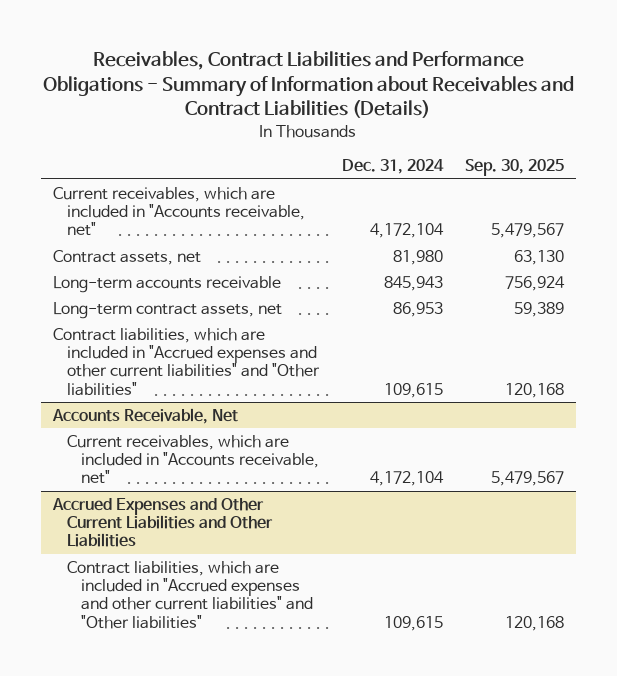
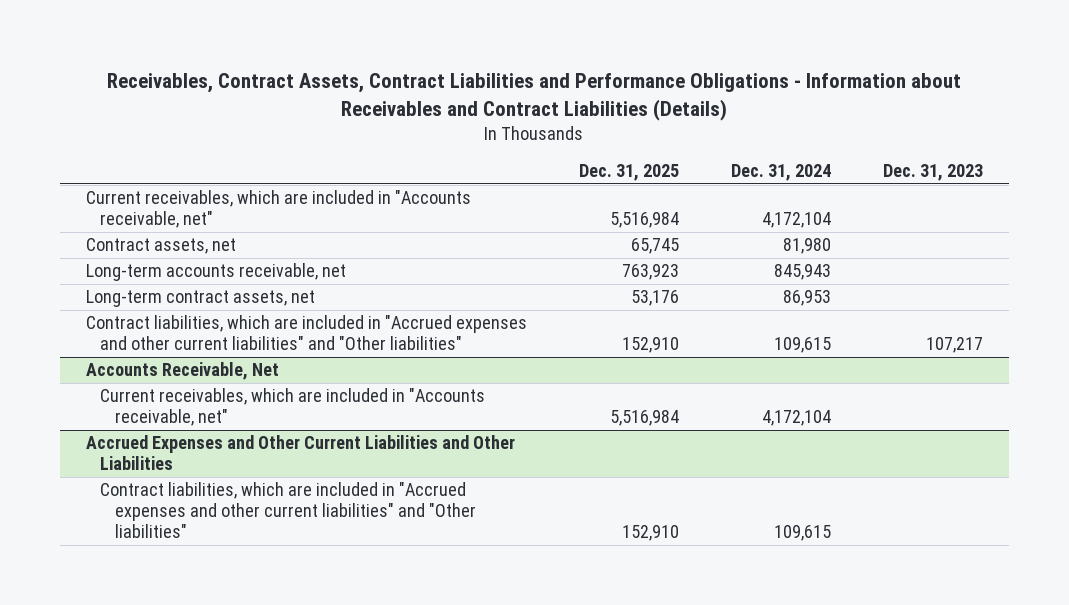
[43,51,575,119] Receivables, Contract Liabilities and Performance Obligations - Summary of Information about Receivables and Contract Liabilities (Details) -> [107,72,962,121] Receivables, Contract Assets, Contract Liabilities and Performance Obligations - Information about Receivables and Contract Liabilities (Details)
[465,159,565,177] Sep. 30, 2025 -> none
none -> [578,164,679,182] Dec. 31, 2025
none -> [882,164,983,182] Dec. 31, 2023
[52,275,281,293] Long-term accounts receivable -> [85,263,346,282] Long-term accounts receivable, net

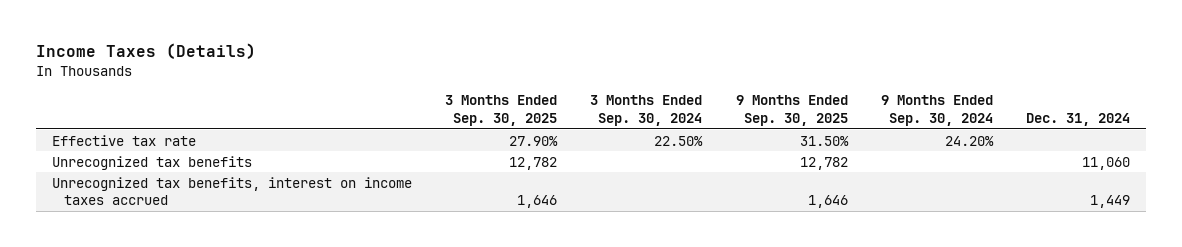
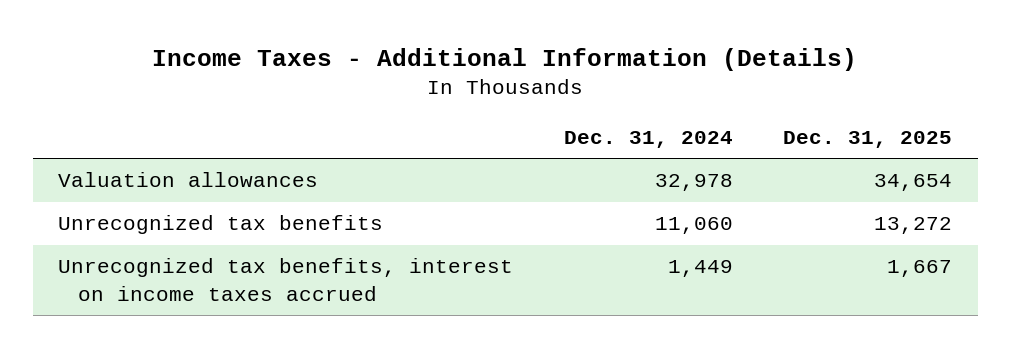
[35,43,256,60] Income Taxes (Details) -> [152,47,858,71] Income Taxes - Additional Information (Details)
[445,95,558,126] 3 Months Ended Sep. 30, 2025 -> none
[590,95,703,126] 3 Months Ended Sep. 30, 2024 -> none
[735,95,848,126] 9 Months Ended Sep. 30, 2025 -> none
[880,95,993,126] 9 Months Ended Sep. 30, 2024 -> none
none -> [783,130,953,148] Dec. 31, 2025
[52,134,197,146] Effective tax rate -> none
none -> [58,172,319,188] Valuation allowances

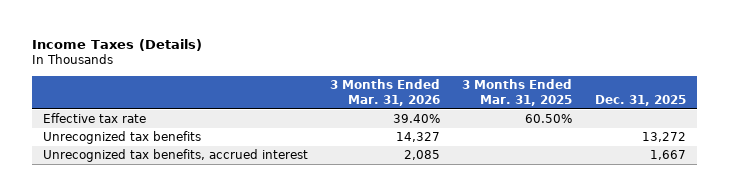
[152,47,858,71] Income Taxes - Additional Information (Details) -> [31,39,202,52] Income Taxes (Details)
[563,130,733,148] Dec. 31, 2024 -> none
none -> [330,78,441,106] 3 Months Ended Mar. 31, 2026
none -> [462,78,573,106] 3 Months Ended Mar. 31, 2025
[58,172,319,188] Valuation allowances -> none
none -> [42,113,146,124] Effective tax rate
[58,258,514,301] Unrecognized tax benefits, interest on income taxes accrued -> [42,149,308,163] Unrecognized tax benefits, accrued interest

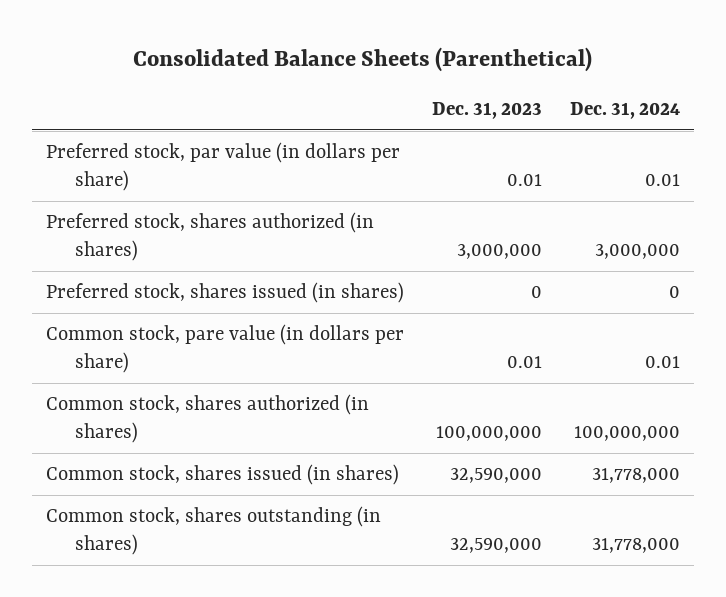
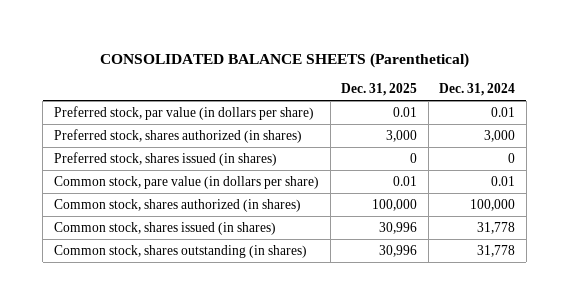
[132,47,592,73] Consolidated Balance Sheets (Parenthetical) -> [99,52,469,68] CONSOLIDATED BALANCE SHEETS (Parenthetical)
[431,102,542,120] Dec. 31, 2023 -> none
none -> [341,83,418,97] Dec. 31, 2025
[594,244,680,260] 3,000,000 -> [484,129,516,142] 3,000
[573,426,680,442] 100,000,000 -> [470,198,516,211] 100,000
[591,468,680,484] 31,778,000 -> [477,221,516,234] 31,778
[591,538,680,554] 31,778,000 -> [477,244,516,257] 31,778

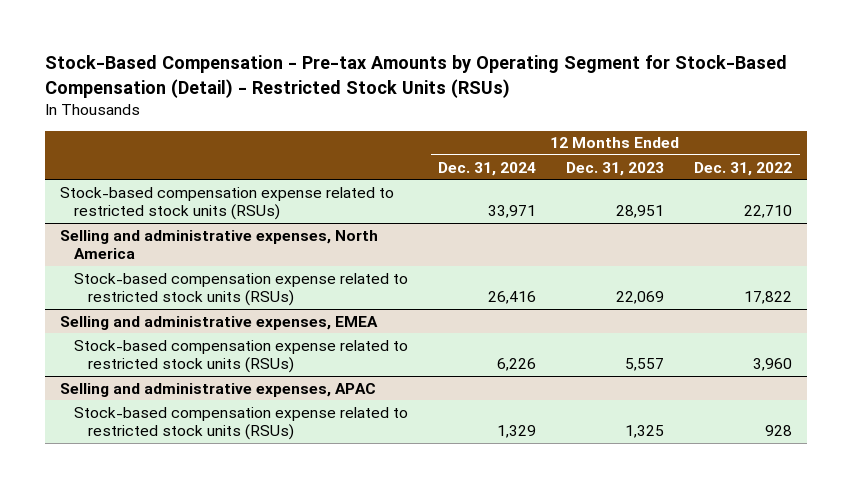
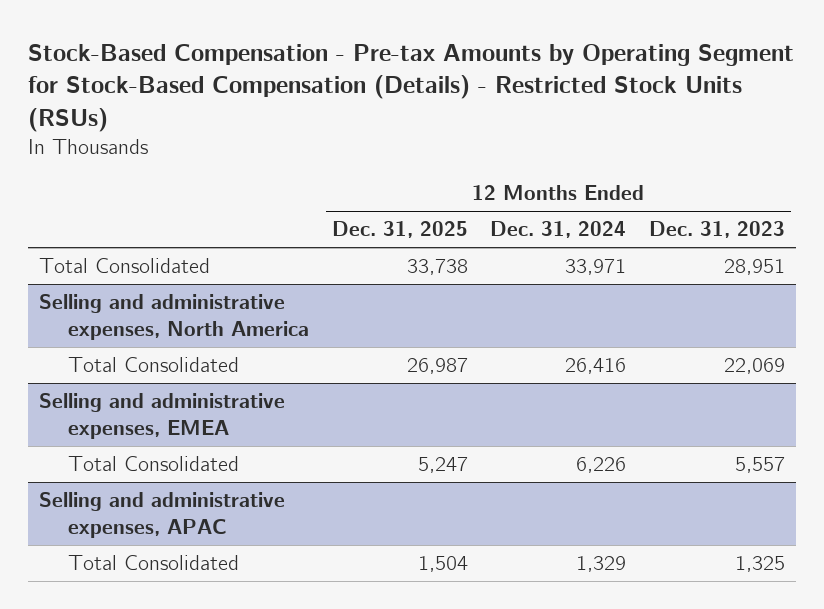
[44,55,787,98] Stock-Based Compensation - Pre-tax Amounts by Operating Segment for Stock-Based Compensation (Detail) - Restricted Stock Units (RSUs) -> [28,43,795,132] Stock-Based Compensation - Pre-tax Amounts by Operating Segment for Stock-Based Compensation (Details) - Restricted Stock Units (RSUs)
[694,161,793,176] Dec. 31, 2022 -> none
none -> [331,221,468,239] Dec. 31, 2025
[59,186,394,221] Stock-based compensation expense related to restricted stock units (RSUs) -> [39,258,211,274] Total Consolidated
[74,272,409,307] Stock-based compensation expense related to restricted stock units (RSUs) -> [68,357,240,373] Total Consolidated
[74,339,409,374] Stock-based compensation expense related to restricted stock units (RSUs) -> [68,456,240,472] Total Consolidated
[74,406,409,441] Stock-based compensation expense related to restricted stock units (RSUs) -> [68,555,240,571] Total Consolidated

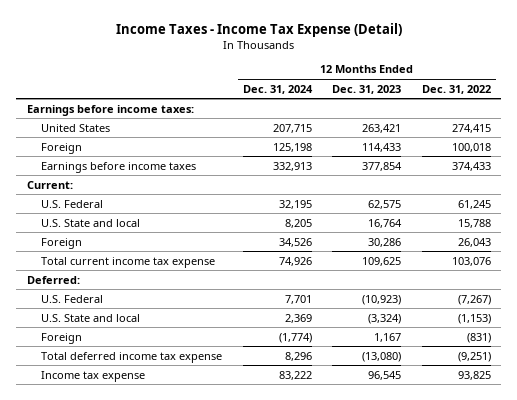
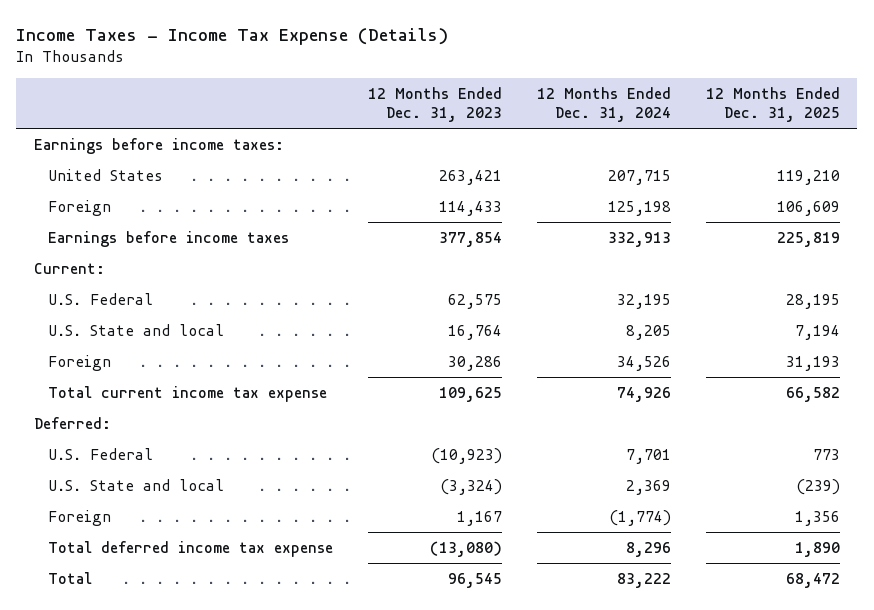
[115,22,402,37] Income Taxes - Income Tax Expense (Detail) -> [16,27,449,45] Income Taxes - Income Tax Expense (Details)
[421,84,491,94] Dec. 31, 2022 -> none
none -> [705,86,840,122] 12 Months Ended Dec. 31, 2025
[41,370,146,382] Income tax expense -> [48,572,93,585] Total

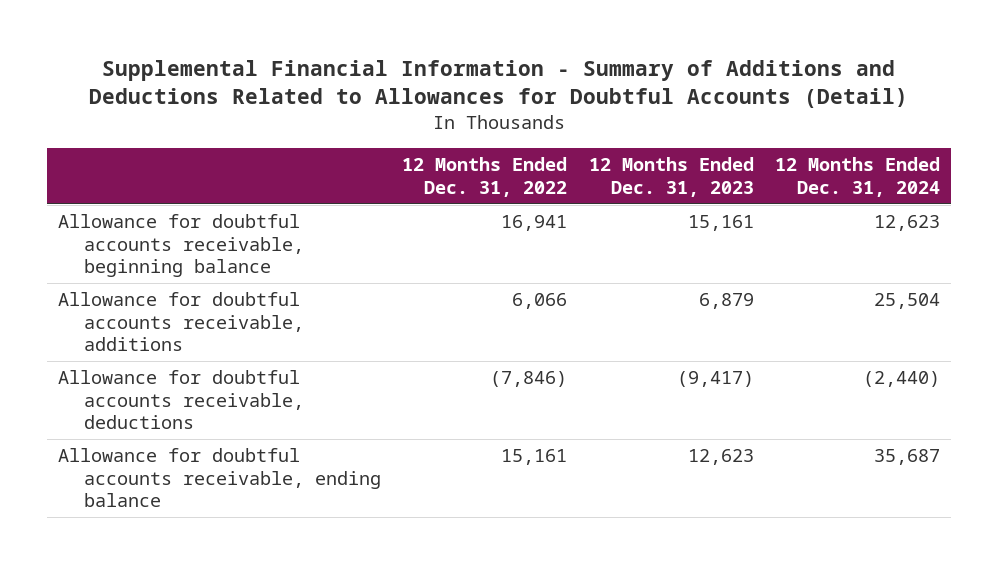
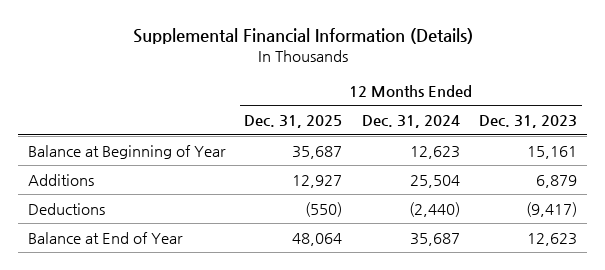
[89,59,909,109] Supplemental Financial Information - Summary of Additions and Deductions Related to Allowances for Doubtful Accounts (Detail) -> [132,28,473,45] Supplemental Financial Information (Details)
[402,157,568,197] 12 Months Ended Dec. 31, 2022 -> none
none -> [244,115,343,129] Dec. 31, 2025
[57,214,304,278] Allowance for doubtful accounts receivable, beginning balance -> [27,144,226,159] Balance at Beginning of Year
[57,292,304,352] Allowance for doubtful accounts receivable, additions -> [27,173,94,186] Additions
[57,370,304,430] Allowance for doubtful accounts receivable, deductions -> [27,202,105,215] Deductions
[57,448,381,508] Allowance for doubtful accounts receivable, ending balance -> [27,231,183,244] Balance at End of Year

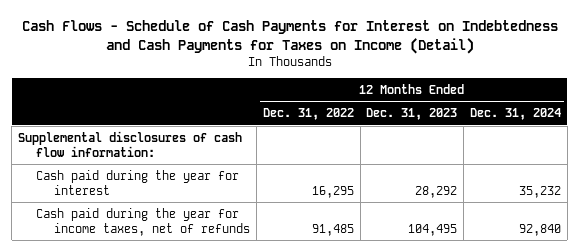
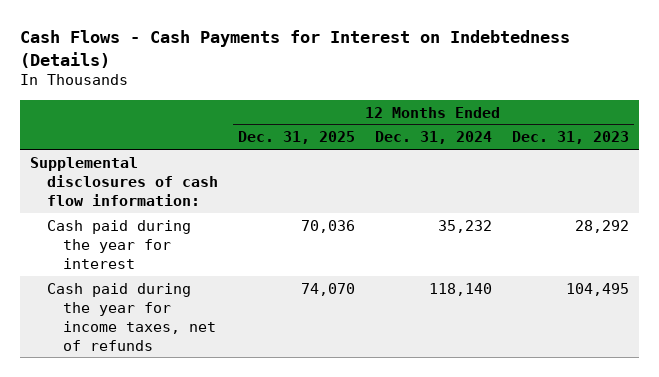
[21,19,558,54] Cash Flows - Schedule of Cash Payments for Interest on Indebtedness and Cash Payments for Taxes on Income (Detail) -> [20,29,571,68] Cash Flows - Cash Payments for Interest on Indebtedness (Details)
[262,108,354,121] Dec. 31, 2022 -> none
none -> [237,131,355,145] Dec. 31, 2025
[519,223,562,236] 92,840 -> [428,282,492,296] 118,140

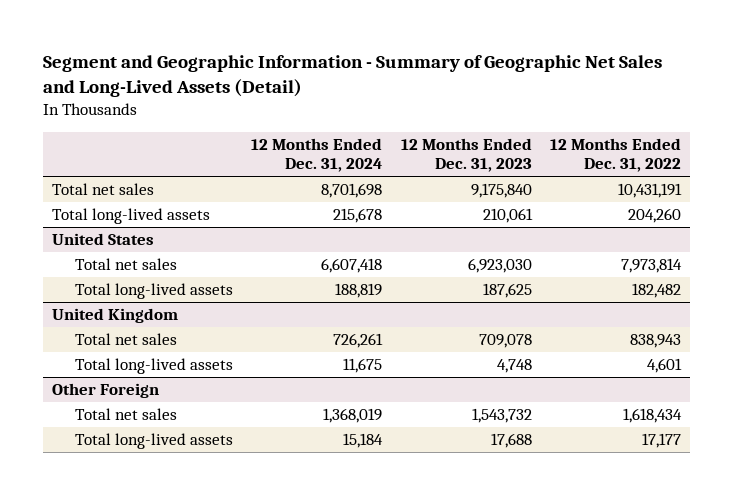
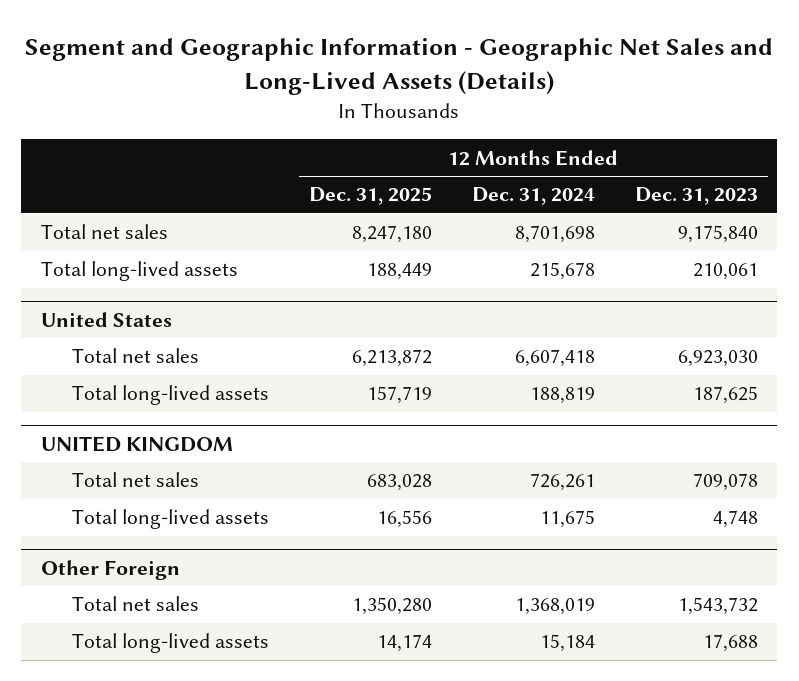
[42,54,662,98] Segment and Geographic Information - Summary of Geographic Net Sales and Long-Lived Assets (Detail) -> [25,38,774,95] Segment and Geographic Information - Geographic Net Sales and Long-Lived Assets (Details)
[550,137,682,173] 12 Months Ended Dec. 31, 2022 -> none
none -> [308,187,432,206] Dec. 31, 2025
[51,307,178,323] United Kingdom -> [41,435,234,452] UNITED KINGDOM

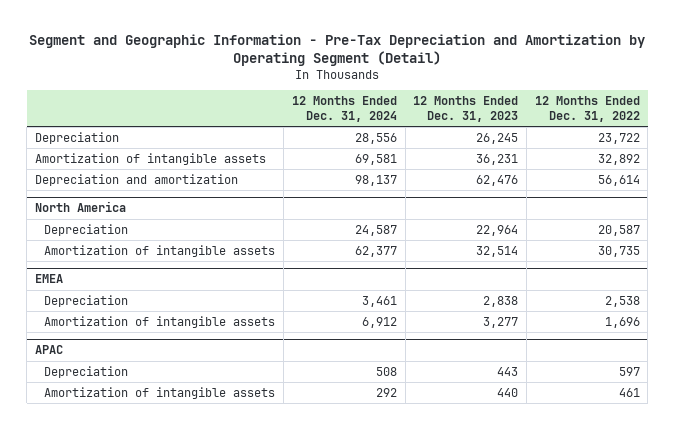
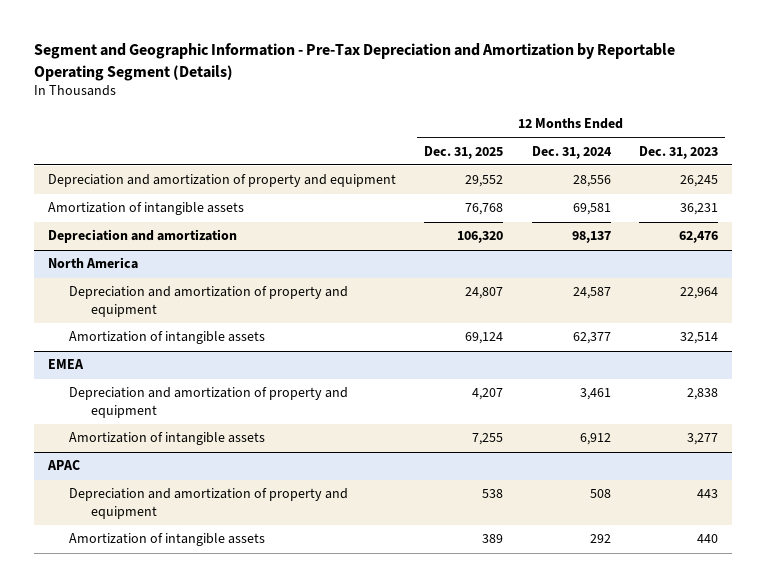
[29,33,646,66] Segment and Geographic Information - Pre-Tax Depreciation and Amortization by Operating Segment (Detail) -> [33,43,675,81] Segment and Geographic Information - Pre-Tax Depreciation and Amortization by Reportable Operating Segment (Details)
[534,96,640,122] 12 Months Ended Dec. 31, 2022 -> none
none -> [424,145,504,159] Dec. 31, 2025
[34,131,119,144] Depreciation -> [47,174,396,188] Depreciation and amortization of property and equipment
[44,223,129,236] Depreciation -> [69,286,349,317] Depreciation and amortization of property and equipment
[44,294,129,307] Depreciation -> [69,387,349,418] Depreciation and amortization of property and equipment
[44,365,129,378] Depreciation -> [69,488,349,519] Depreciation and amortization of property and equipment

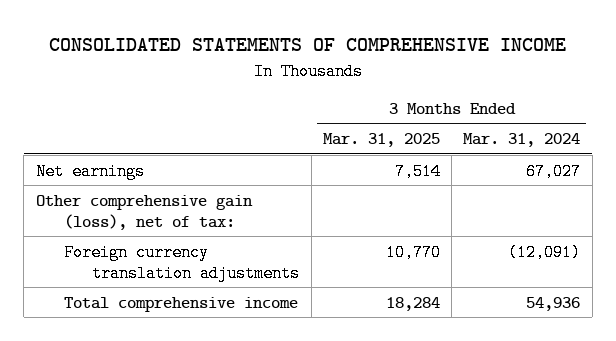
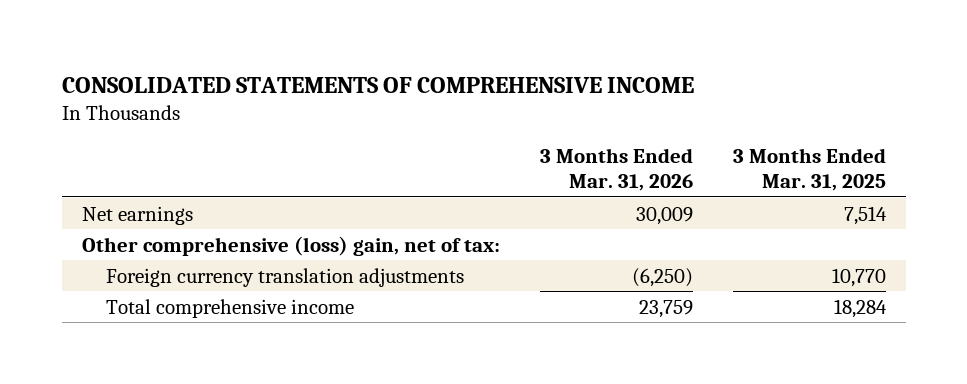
[463,133,581,148] Mar. 31, 2024 -> none
none -> [539,148,693,192] 3 Months Ended Mar. 31, 2026
[35,194,253,230] Other comprehensive gain (loss), net of tax: -> [81,235,500,256] Other comprehensive (loss) gain, net of tax:

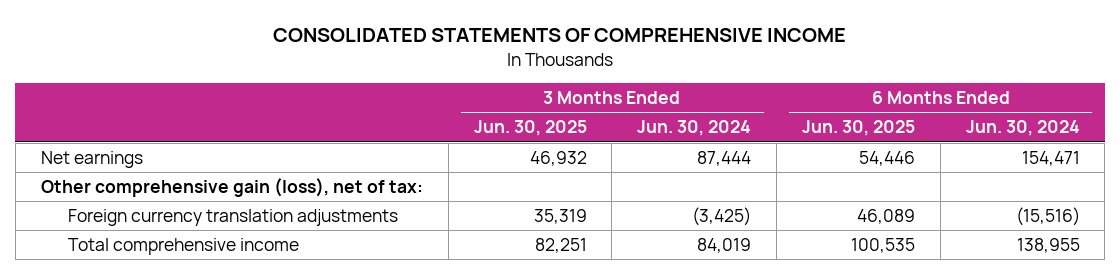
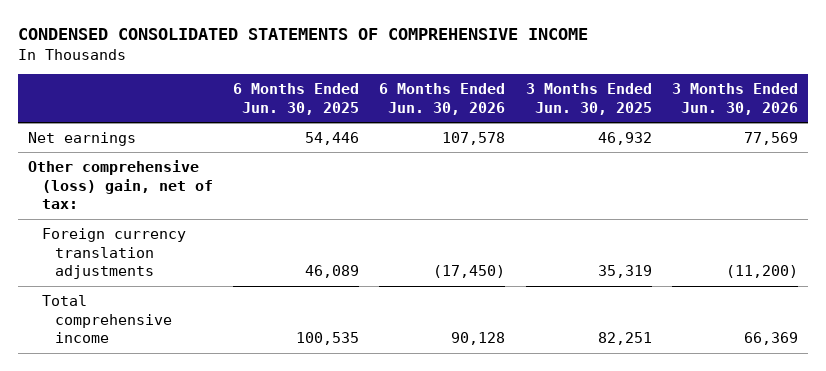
[273,28,847,43] CONSOLIDATED STATEMENTS OF COMPREHENSIVE INCOME -> [18,28,589,41] CONDENSED CONSOLIDATED STATEMENTS OF COMPREHENSIVE INCOME
[637,120,752,137] Jun. 30, 2024 -> none
[965,120,1080,137] Jun. 30, 2024 -> none
none -> [379,83,506,115] 6 Months Ended Jun. 30, 2026
none -> [671,83,798,115] 3 Months Ended Jun. 30, 2026
[40,177,423,197] Other comprehensive gain (loss), net of tax: -> [28,159,213,210] Other comprehensive (loss) gain, net of tax:

